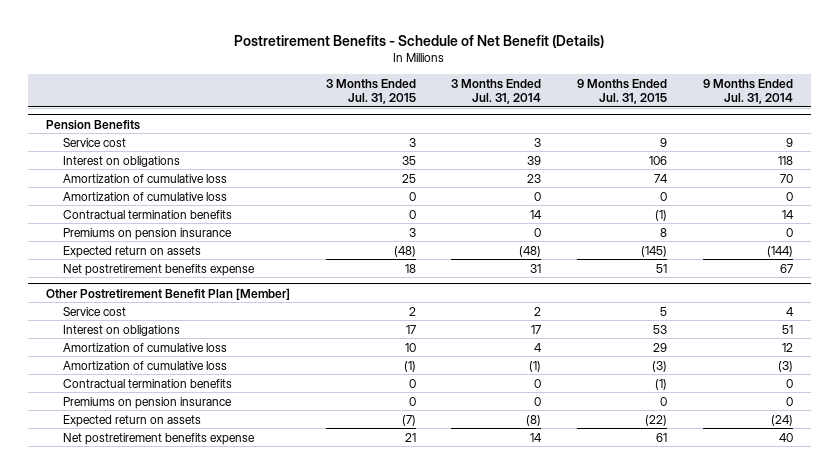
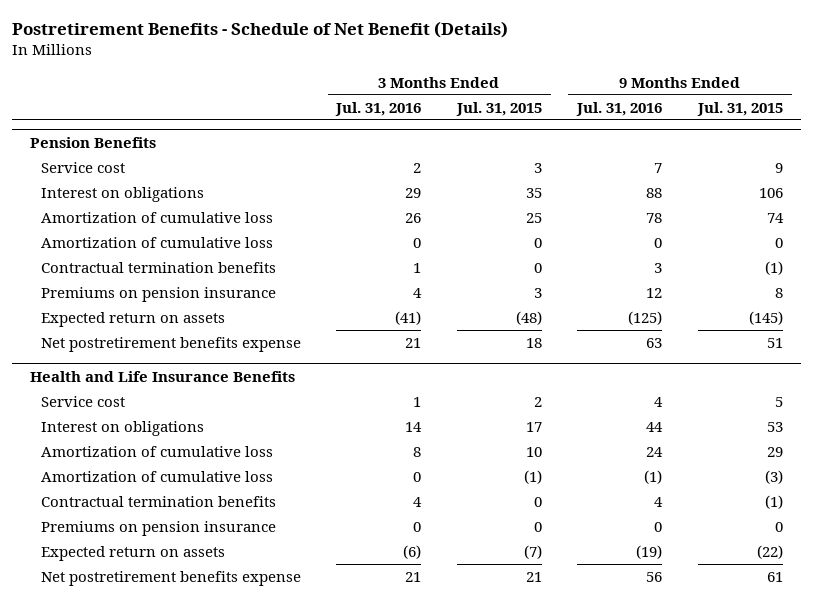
[451,79,542,104] 3 Months Ended Jul. 31, 2014 -> none
[703,79,794,104] 9 Months Ended Jul. 31, 2014 -> none
none -> [335,101,422,116] Jul. 31, 2016
none -> [576,101,663,116] Jul. 31, 2016
[45,287,290,300] Other Postretirement Benefit Plan [Member] -> [29,370,295,382] Health and Life Insurance Benefits

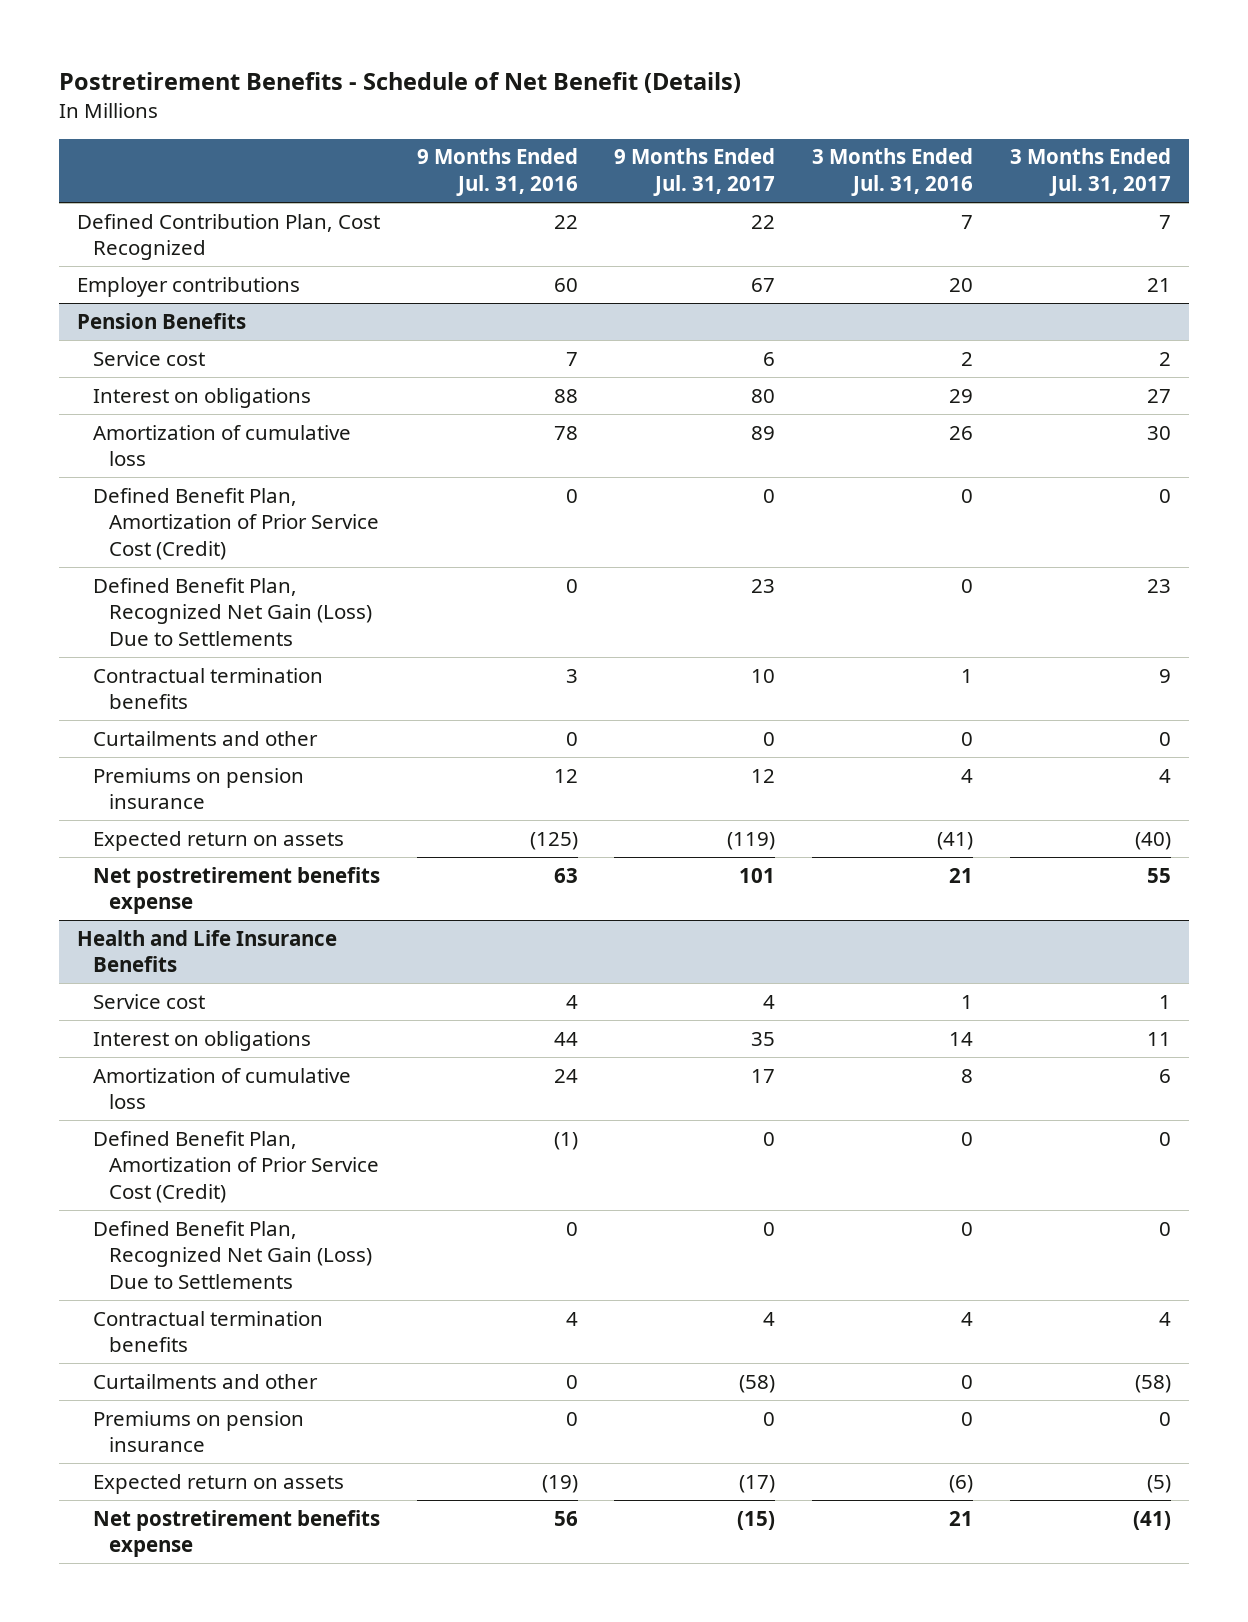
[455,101,542,116] Jul. 31, 2015 -> none
[696,101,783,116] Jul. 31, 2015 -> none
none -> [614,148,776,196] 9 Months Ended Jul. 31, 2017
none -> [1009,148,1171,196] 3 Months Ended Jul. 31, 2017
none -> [76,213,380,261] Defined Contribution Plan, Cost Recognized
none -> [76,276,300,297] Employer contributions
[40,236,273,248] Amortization of cumulative loss -> [93,487,380,560] Defined Benefit Plan, Amortization of Prior Service Cost (Credit)
none -> [93,577,373,646] Defined Benefit Plan, Recognized Net Gain (Loss) Due to Settlements
none -> [93,730,319,746] Curtailments and other
[40,470,273,482] Amortization of cumulative loss -> [93,1130,380,1203] Defined Benefit Plan, Amortization of Prior Service Cost (Credit)
none -> [93,1220,373,1289] Defined Benefit Plan, Recognized Net Gain (Loss) Due to Settlements
none -> [93,1373,319,1389] Curtailments and other

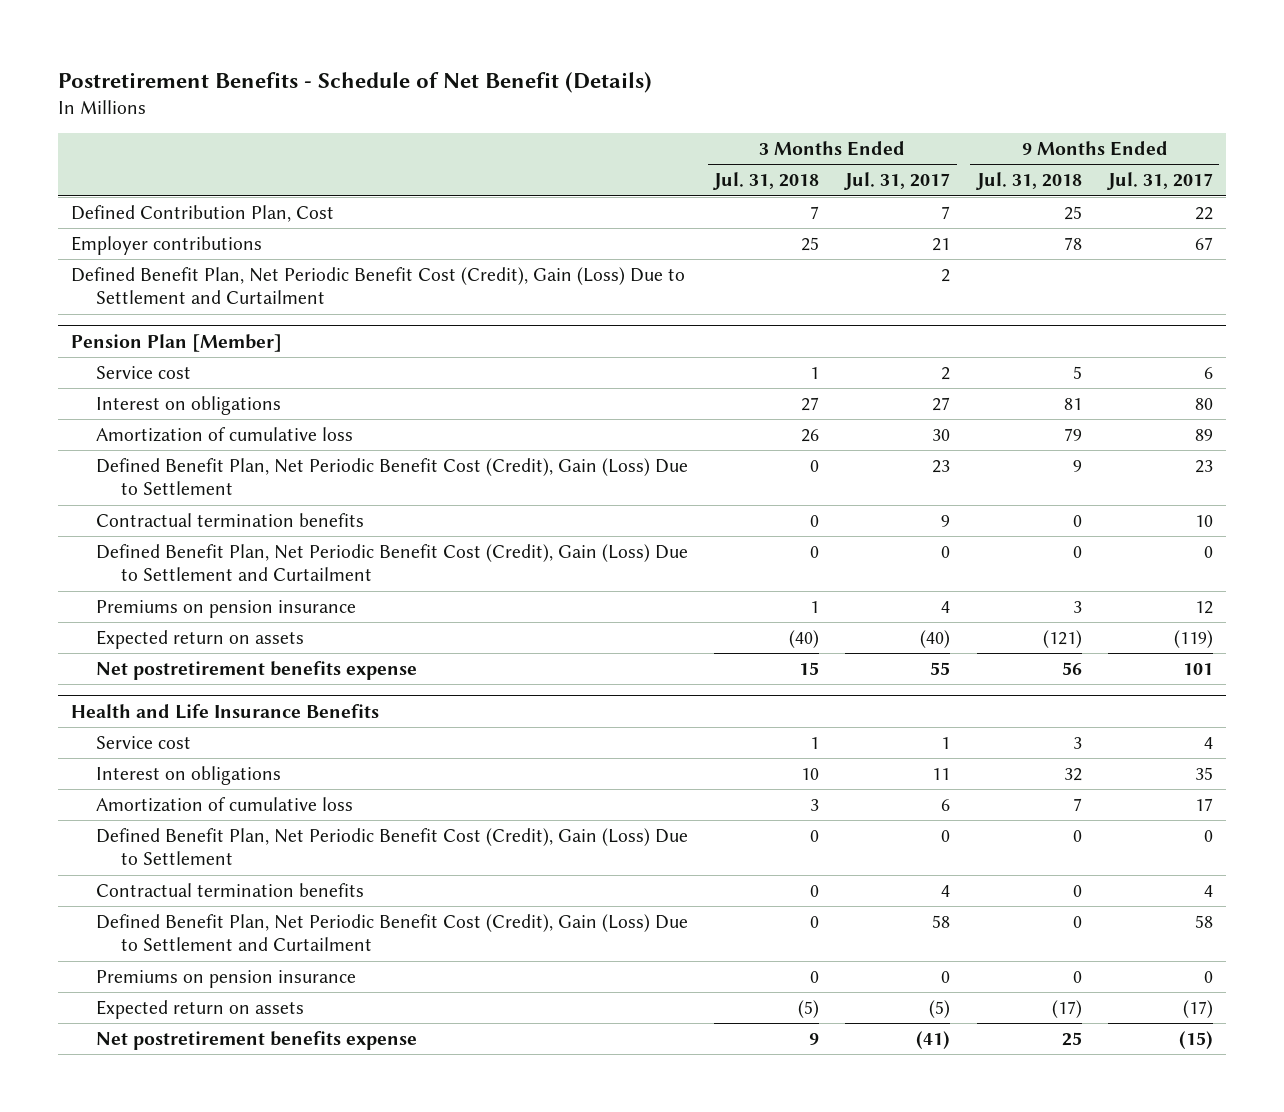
[416,148,578,196] 9 Months Ended Jul. 31, 2016 -> none
[812,148,974,196] 3 Months Ended Jul. 31, 2016 -> none
none -> [713,172,820,191] Jul. 31, 2018
none -> [975,172,1082,191] Jul. 31, 2018
[76,213,380,261] Defined Contribution Plan, Cost Recognized -> [70,204,334,222] Defined Contribution Plan, Cost
[76,312,246,329] Pension Benefits -> none
none -> [70,266,685,305] Defined Benefit Plan, Net Periodic Benefit Cost (Credit), Gain (Loss) Due to Settlement and Curtailment
none -> [70,333,282,352] Pension Plan [Member]
[93,487,380,560] Defined Benefit Plan, Amortization of Prior Service Cost (Credit) -> none
[93,577,373,646] Defined Benefit Plan, Recognized Net Gain (Loss) Due to Settlements -> [95,457,688,496] Defined Benefit Plan, Net Periodic Benefit Cost (Credit), Gain (Loss) Due to Settlement
[93,730,319,746] Curtailments and other -> [95,543,688,582] Defined Benefit Plan, Net Periodic Benefit Cost (Credit), Gain (Loss) Due to Settlement and Curtailment
[93,1130,380,1203] Defined Benefit Plan, Amortization of Prior Service Cost (Credit) -> none
[93,1220,373,1289] Defined Benefit Plan, Recognized Net Gain (Loss) Due to Settlements -> [95,827,688,866] Defined Benefit Plan, Net Periodic Benefit Cost (Credit), Gain (Loss) Due to Settlement
[93,1373,319,1389] Curtailments and other -> none
none -> [95,913,688,952] Defined Benefit Plan, Net Periodic Benefit Cost (Credit), Gain (Loss) Due to Settlement and Curtailment

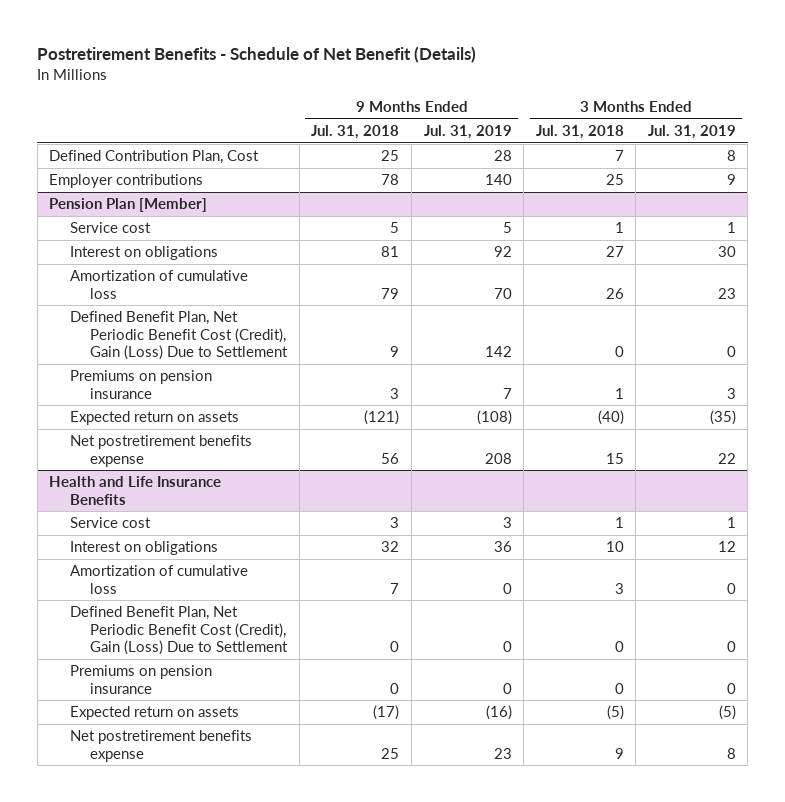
[844,172,951,191] Jul. 31, 2017 -> none
[1106,172,1213,191] Jul. 31, 2017 -> none
none -> [423,125,512,140] Jul. 31, 2019
none -> [647,125,736,140] Jul. 31, 2019
[70,266,685,305] Defined Benefit Plan, Net Periodic Benefit Cost (Credit), Gain (Loss) Due to Settlement and Curtailment -> none
[95,512,364,527] Contractual termination benefits -> none
[95,543,688,582] Defined Benefit Plan, Net Periodic Benefit Cost (Credit), Gain (Loss) Due to Settlement and Curtailment -> none
[95,882,364,897] Contractual termination benefits -> none
[95,913,688,952] Defined Benefit Plan, Net Periodic Benefit Cost (Credit), Gain (Loss) Due to Settlement and Curtailment -> none

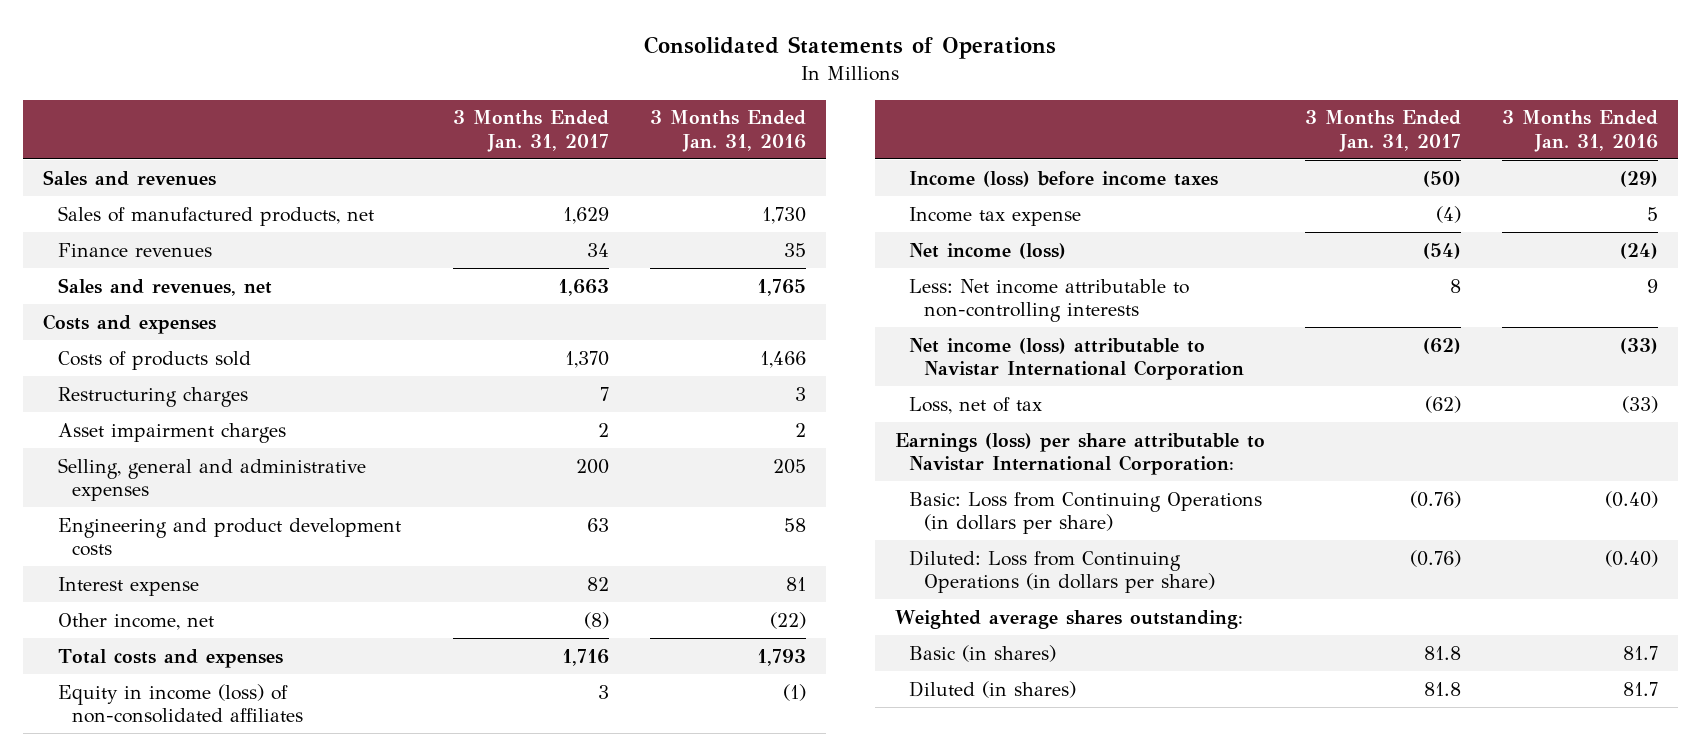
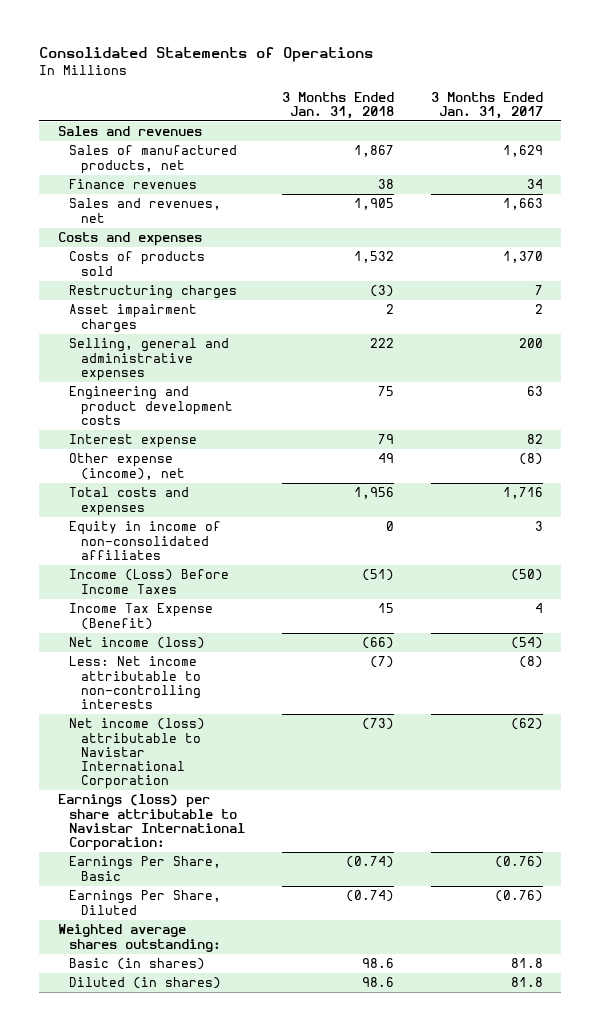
[649,110,806,152] 3 Months Ended Jan. 31, 2016 -> none
none -> [282,91,395,120] 3 Months Ended Jan. 31, 2018
[57,612,214,630] Other income, net -> [69,453,185,480] Other expense (income), net
[57,683,303,724] Equity in income (loss) of non-consolidated affiliates -> [69,521,222,560] Equity in income of non-consolidated affiliates
[909,170,1219,187] Income (loss) before income taxes -> [69,569,230,594] Income (Loss) Before Income Taxes
[909,206,1082,226] Income tax expense -> [69,603,214,630] Income Tax Expense (Benefit)
[1436,205,1462,223] (4) -> [534,603,543,614] 4
[1450,278,1462,293] 8 -> [518,656,543,669] (8)
[909,396,1043,414] Loss, net of tax -> none
[909,491,1263,535] Basic: Loss from Continuing Operations (in dollars per share) -> none
[909,549,1215,594] Diluted: Loss from Continuing Operations (in dollars per share) -> none
none -> [69,856,222,881] Earnings Per Share, Basic
none -> [69,890,222,915] Earnings Per Share, Diluted

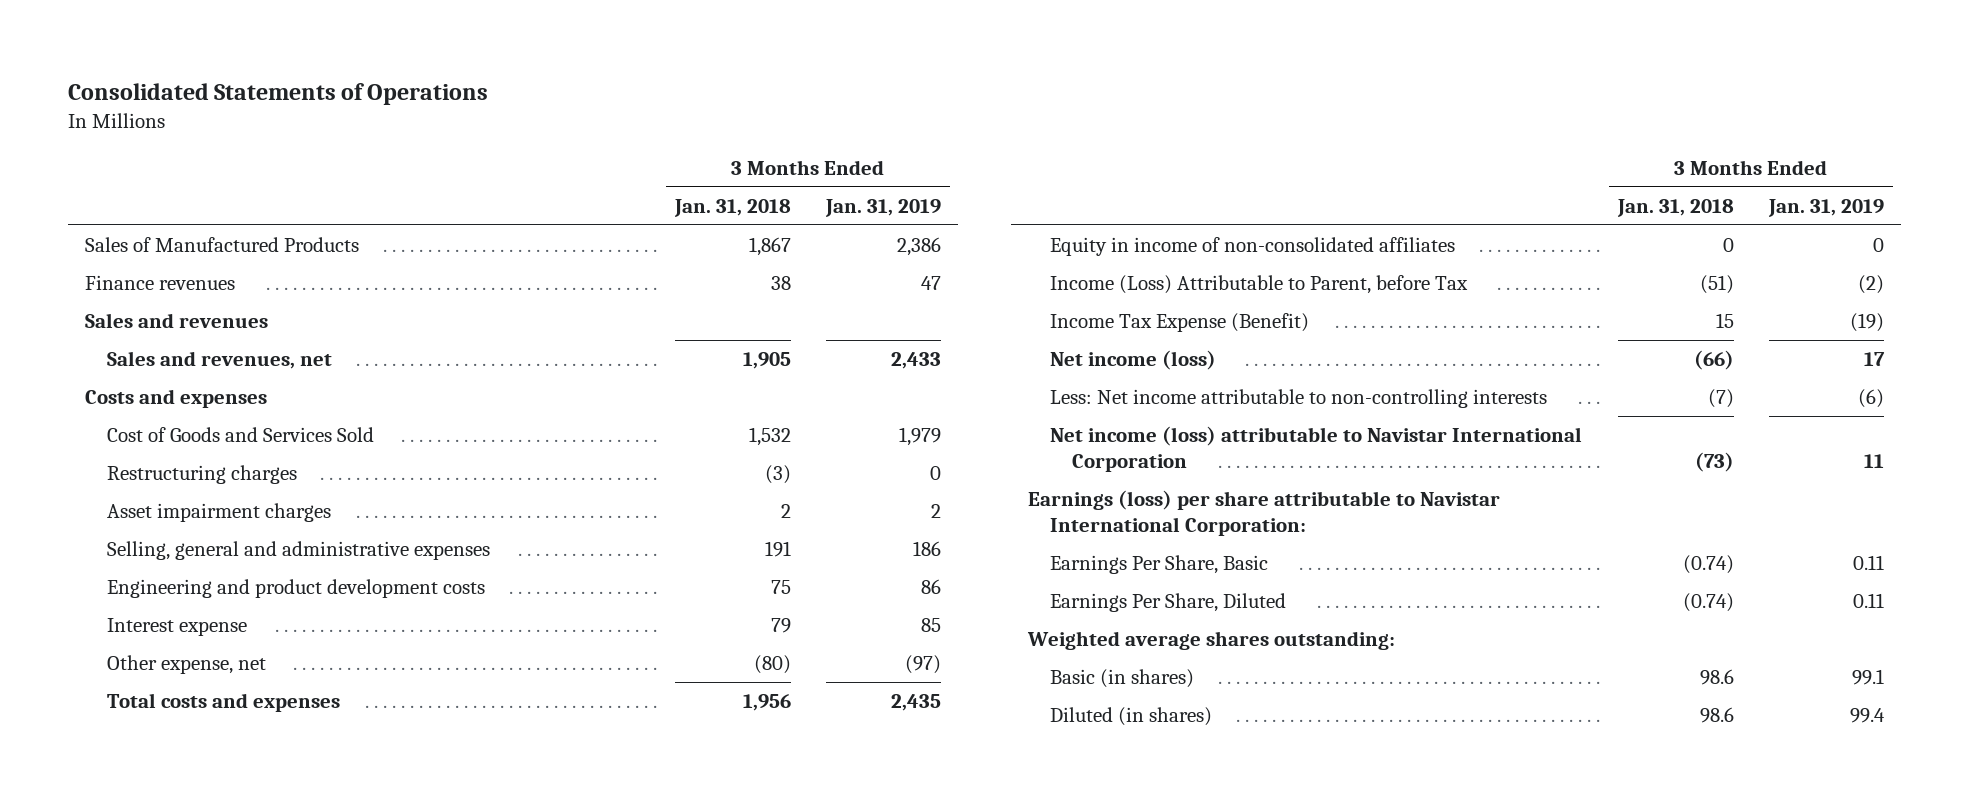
[430,91,543,120] 3 Months Ended Jan. 31, 2017 -> none
none -> [824,198,941,217] Jan. 31, 2019
[69,145,238,174] Sales of manufactured products, net -> [85,237,360,253] Sales of Manufactured Products
[57,126,202,137] Sales and revenues -> [85,313,269,329] Sales and revenues
[69,251,206,276] Costs of products sold -> [107,427,375,443] Cost of Goods and Services Sold
[370,338,395,349] 222 -> [764,541,791,558] 191
[69,453,185,480] Other expense (income), net -> [107,655,267,675] Other expense, net
[378,453,395,464] 49 -> [753,655,791,675] (80)
[69,569,230,594] Income (Loss) Before Income Taxes -> [1050,275,1469,295] Income (Loss) Attributable to Parent, before Tax

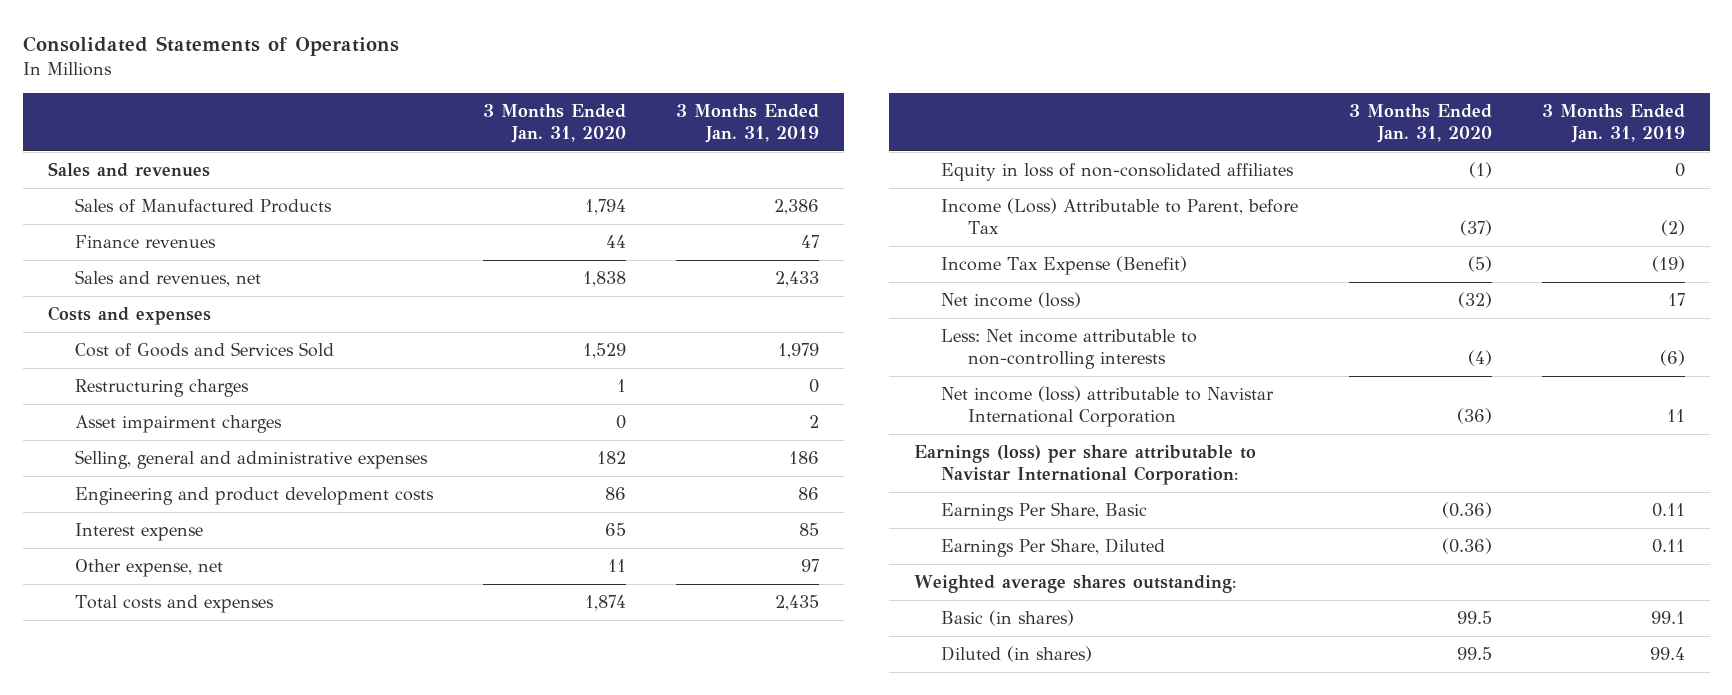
[673,198,791,217] Jan. 31, 2018 -> none
none -> [482,104,626,143] 3 Months Ended Jan. 31, 2020
[85,313,269,329] Sales and revenues -> [47,162,210,178] Sales and revenues
[904,655,941,675] (97) -> [800,559,819,573] 97
[1050,237,1456,257] Equity in income of non-consolidated affiliates -> [940,163,1294,182] Equity in loss of non-consolidated affiliates

